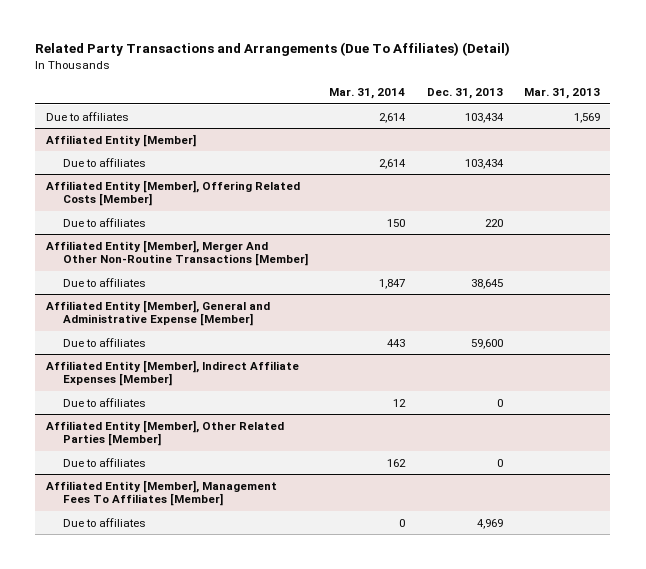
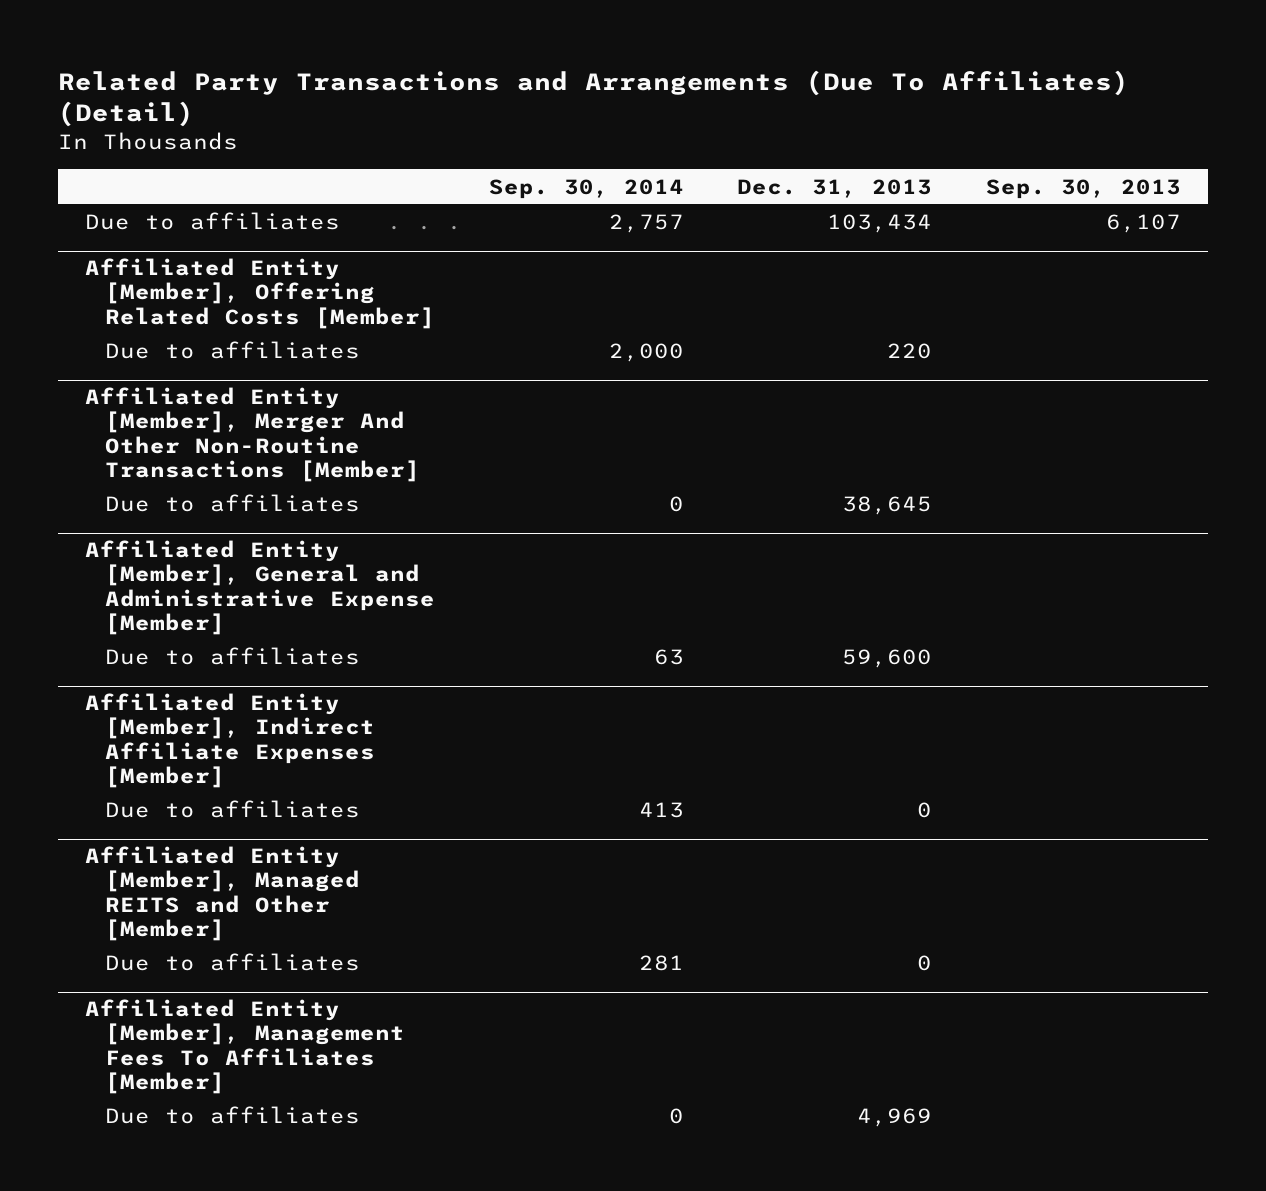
[329,88,406,100] Mar. 31, 2014 -> none
[523,88,600,100] Mar. 31, 2013 -> none
none -> [488,178,684,199] Sep. 30, 2014
none -> [986,178,1182,199] Sep. 30, 2013
[45,133,196,147] Affiliated Entity [Member] -> none
[63,157,147,167] Due to affiliates -> none
[45,419,284,447] Affiliated Entity [Member], Other Related Parties [Member] -> none
none -> [84,846,360,941] Affiliated Entity [Member], Managed REITS and Other [Member]

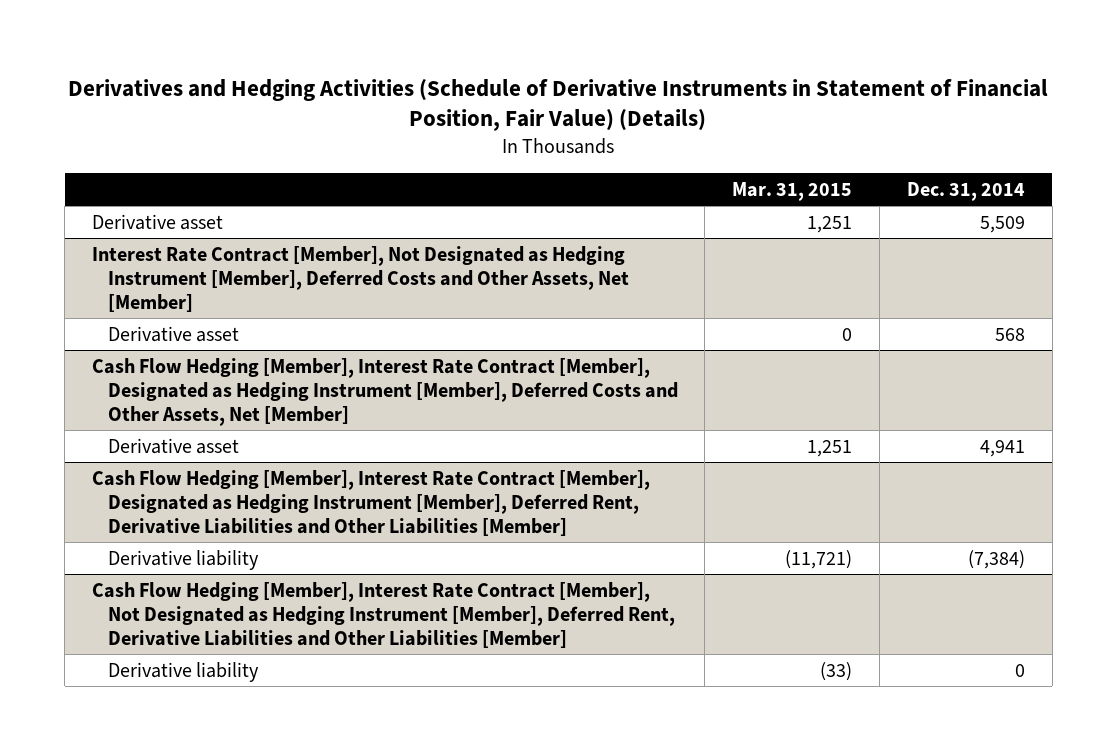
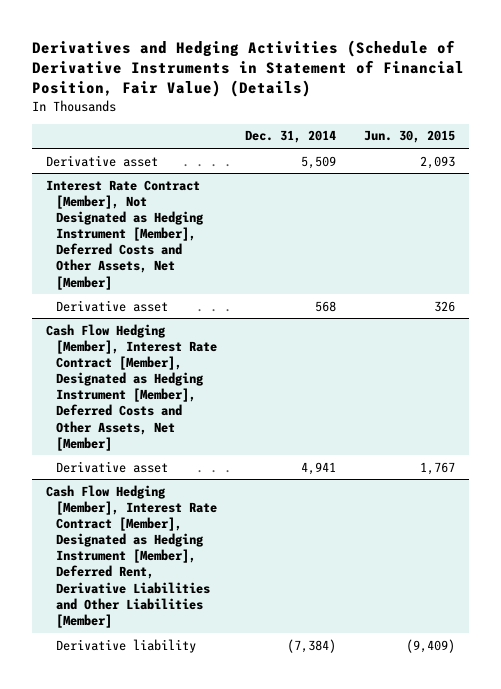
[732,181,853,201] Mar. 31, 2015 -> none
none -> [364,130,456,144] Jun. 30, 2015
[92,581,675,648] Cash Flow Hedging [Member], Interest Rate Contract [Member], Not Designated as Hedging Instrument [Member], Deferred Rent, Derivative Liabilities and Other Liabilities [Member] -> none
[107,661,259,682] Derivative liability -> none

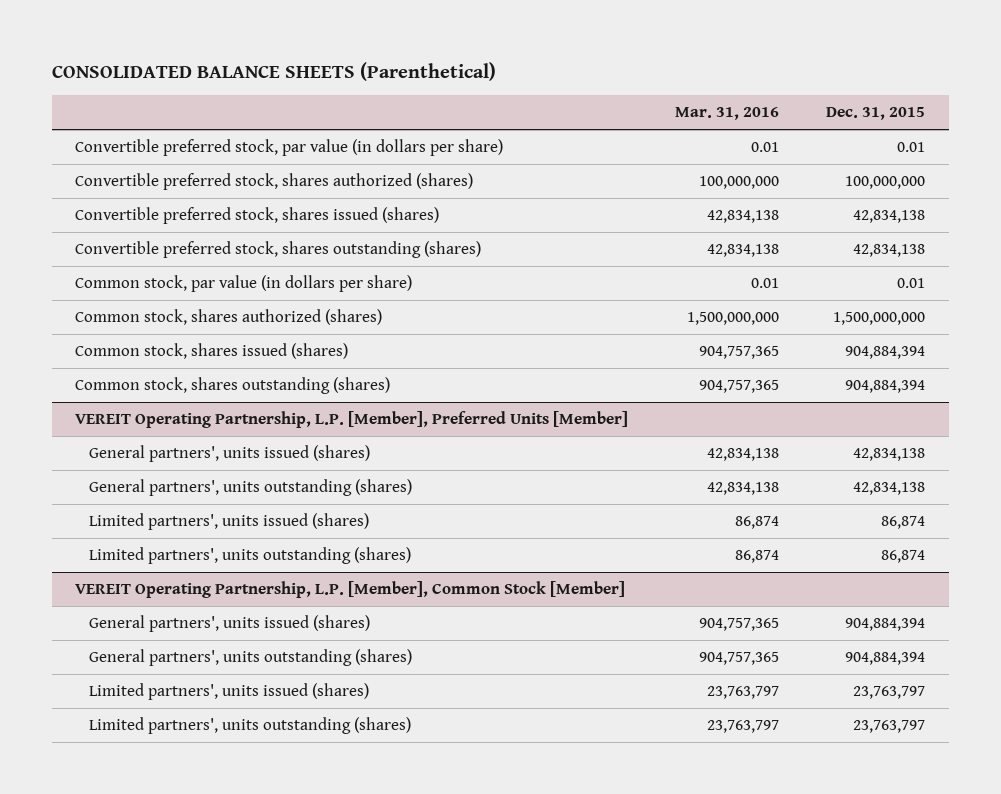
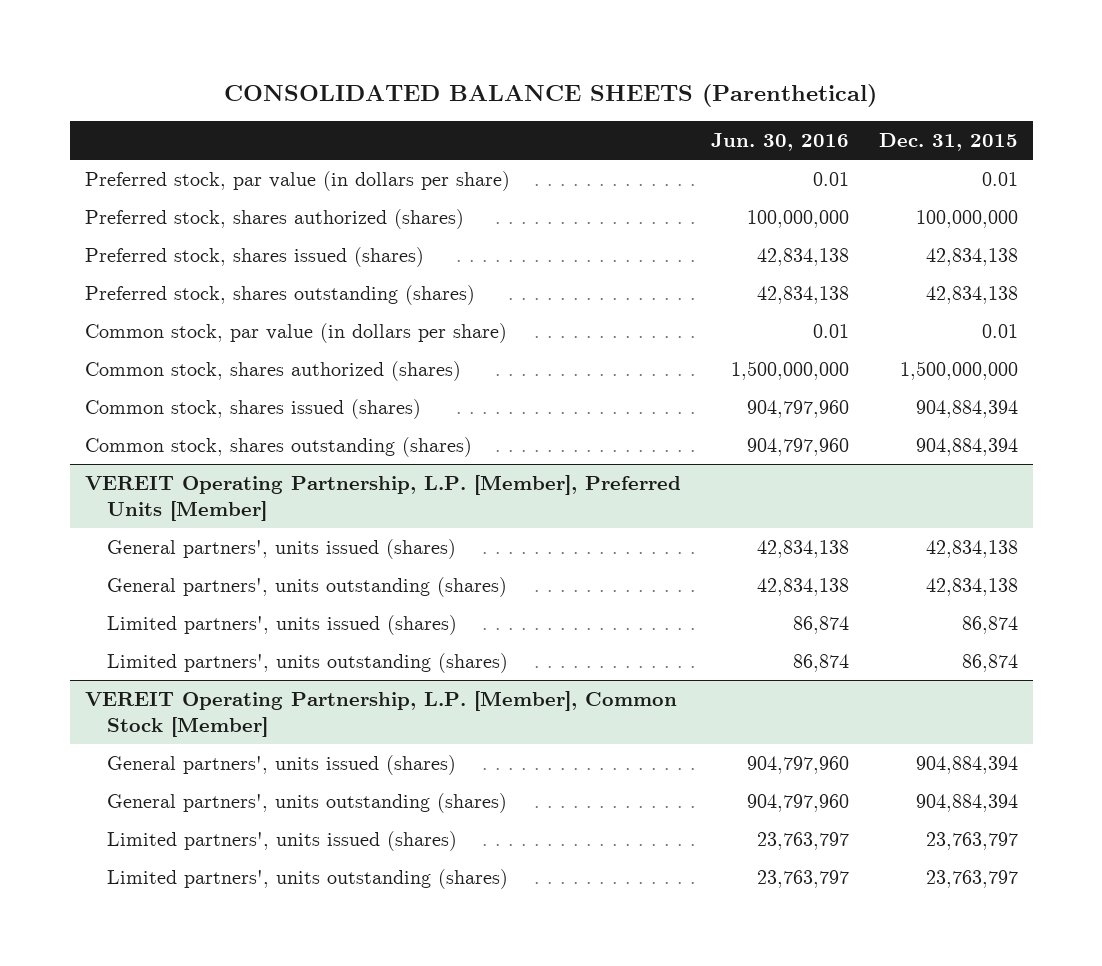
[675,107,780,121] Mar. 31, 2016 -> none
none -> [710,133,849,152] Jun. 30, 2016
[75,139,504,157] Convertible preferred stock, par value (in dollars per share) -> [84,171,510,192] Preferred stock, par value (in dollars per share)
[75,173,474,191] Convertible preferred stock, shares authorized (shares) -> [84,209,464,230] Preferred stock, shares authorized (shares)
[75,207,440,225] Convertible preferred stock, shares issued (shares) -> [84,247,424,268] Preferred stock, shares issued (shares)
[75,241,482,259] Convertible preferred stock, shares outstanding (shares) -> [84,285,475,306] Preferred stock, shares outstanding (shares)

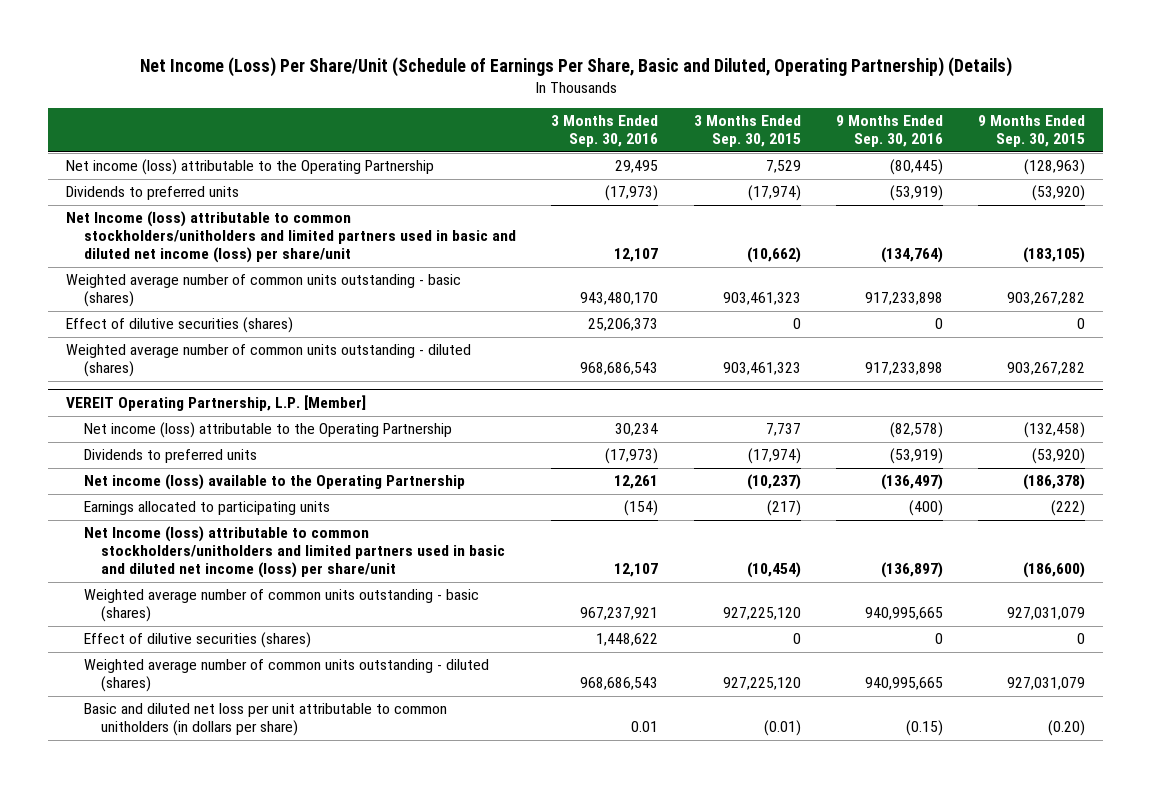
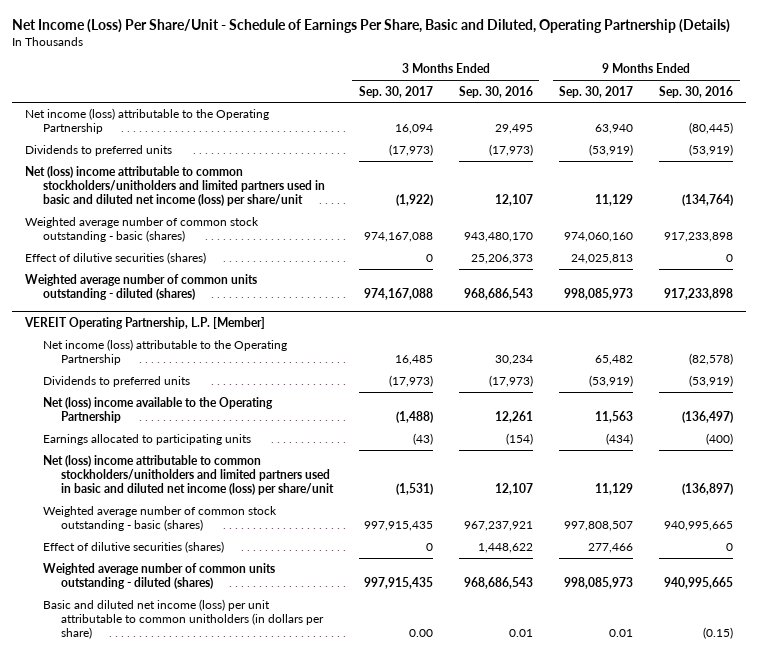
[139,57,1012,78] Net Income (Loss) Per Share/Unit (Schedule of Earnings Per Share, Basic and Diluted, Operating Partnership) (Details) -> [11,18,730,33] Net Income (Loss) Per Share/Unit - Schedule of Earnings Per Share, Basic and Diluted, Operating Partnership (Details)
[693,115,801,148] 3 Months Ended Sep. 30, 2015 -> none
[978,115,1086,148] 9 Months Ended Sep. 30, 2015 -> none
none -> [358,85,433,98] Sep. 30, 2017
none -> [559,85,634,98] Sep. 30, 2017
[66,211,516,264] Net Income (loss) attributable to common stockholders/unitholders and limited partners used in basic and diluted net income (loss) per share/unit -> [24,166,325,206] Net (loss) income attributable to common stockholders/unitholders and limited partners used in basic and diluted net income (loss) per share/unit
[66,274,462,308] Weighted average number of common units outstanding - basic (shares) -> [24,217,259,243] Weighted average number of common stock outstanding - basic (shares)
[83,474,465,491] Net income (loss) available to the Operating Partnership -> [42,397,273,424] Net (loss) income available to the Operating Partnership
[83,526,506,579] Net Income (loss) attributable to common stockholders/unitholders and limited partners used in basic and diluted net income (loss) per share/unit -> [42,455,334,495] Net (loss) income attributable to common stockholders/unitholders and limited partners used in basic and diluted net income (loss) per share/unit
[83,589,479,623] Weighted average number of common units outstanding - basic (shares) -> [42,506,277,532] Weighted average number of common stock outstanding - basic (shares)
[83,703,447,737] Basic and diluted net loss per unit attributable to common unitholders (in dollars per share) -> [42,599,324,639] Basic and diluted net income (loss) per unit attributable to common unitholders (in dollars per share)

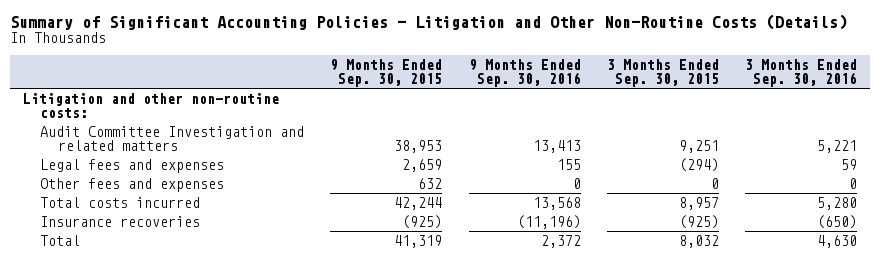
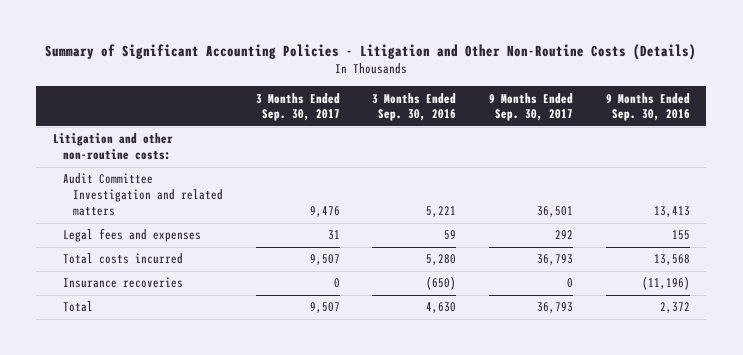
[330,58,443,87] 9 Months Ended Sep. 30, 2015 -> none
[606,58,719,87] 3 Months Ended Sep. 30, 2015 -> none
none -> [255,92,340,122] 3 Months Ended Sep. 30, 2017
none -> [489,92,574,122] 9 Months Ended Sep. 30, 2017
[40,177,225,192] Other fees and expenses -> none

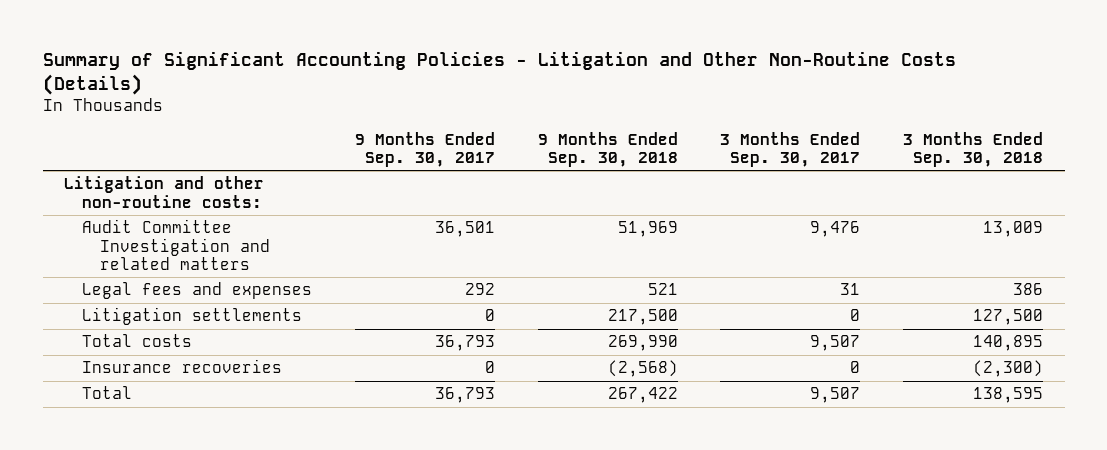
[372,92,457,122] 3 Months Ended Sep. 30, 2016 -> none
[605,92,690,122] 9 Months Ended Sep. 30, 2016 -> none
none -> [537,131,678,167] 9 Months Ended Sep. 30, 2018
none -> [903,131,1044,167] 3 Months Ended Sep. 30, 2018
none -> [82,307,303,326] Litigation settlements
[62,253,183,265] Total costs incurred -> [82,334,193,348] Total costs

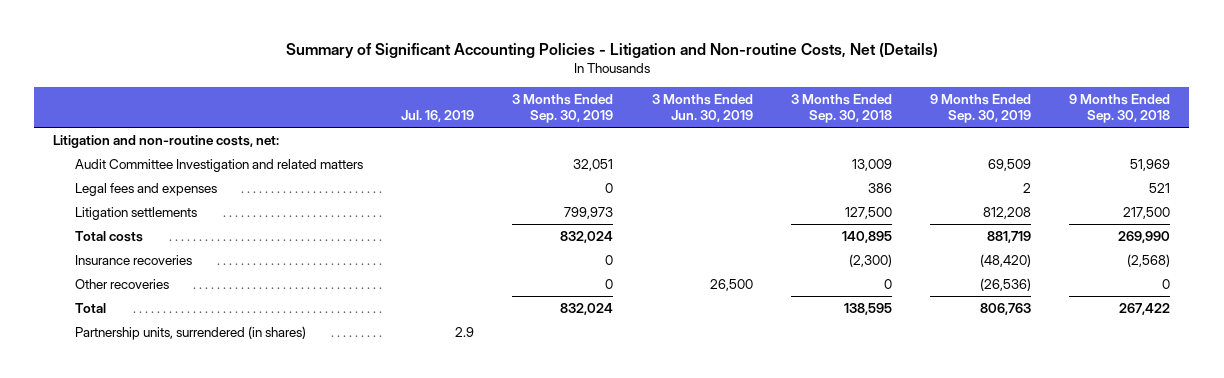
[42,51,956,96] Summary of Significant Accounting Policies - Litigation and Other Non-Routine Costs (Details) -> [285,43,938,59] Summary of Significant Accounting Policies - Litigation and Non-routine Costs, Net (Details)
[354,131,495,167] 9 Months Ended Sep. 30, 2017 -> none
[720,131,861,167] 3 Months Ended Sep. 30, 2017 -> none
none -> [401,110,475,123] Jul. 16, 2019
none -> [512,93,614,124] 3 Months Ended Sep. 30, 2019
none -> [651,93,753,123] 3 Months Ended Jun. 30, 2019
none -> [929,93,1031,124] 9 Months Ended Sep. 30, 2019
[63,176,264,208] Litigation and other non-routine costs: -> [53,135,280,149] Litigation and non-routine costs, net:
none -> [74,279,169,290] Other recoveries
none -> [74,326,306,341] Partnership units, surrendered (in shares)

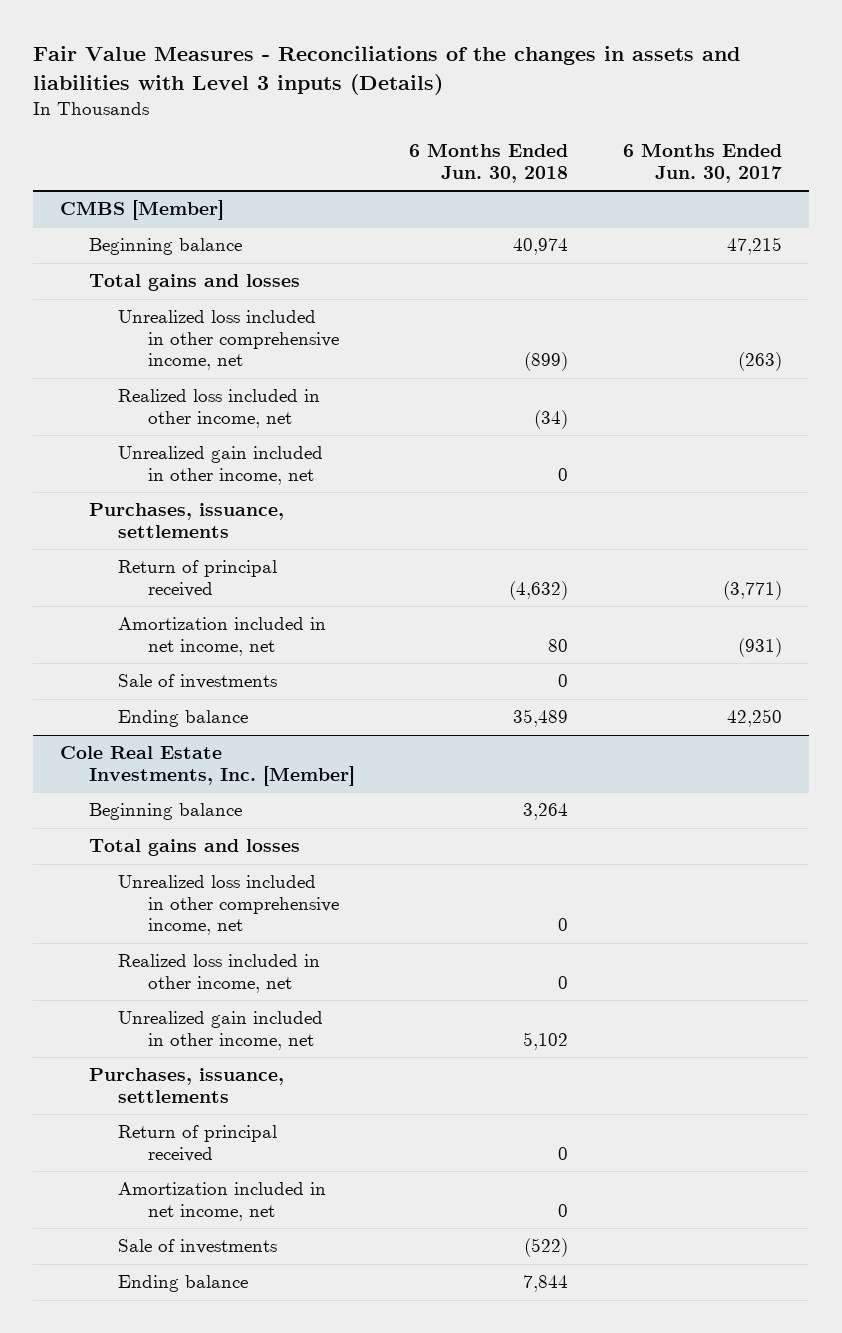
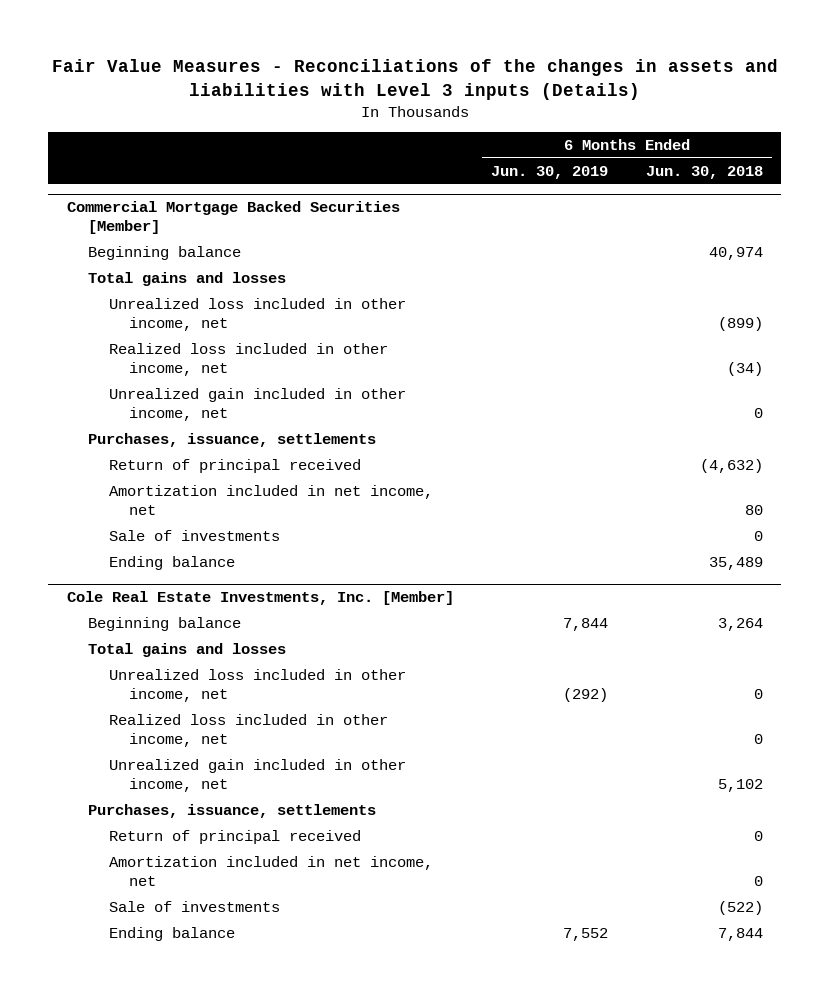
[622,143,782,183] 6 Months Ended Jun. 30, 2017 -> none
none -> [491,165,609,179] Jun. 30, 2019
[59,200,224,221] CMBS [Member] -> [66,201,400,235] Commercial Mortgage Backed Securities [Member]
[118,310,339,371] Unrealized loss included in other comprehensive income, net -> [108,298,406,331] Unrealized loss included in other income, net
[118,875,339,936] Unrealized loss included in other comprehensive income, net -> [108,669,406,702] Unrealized loss included in other income, net

